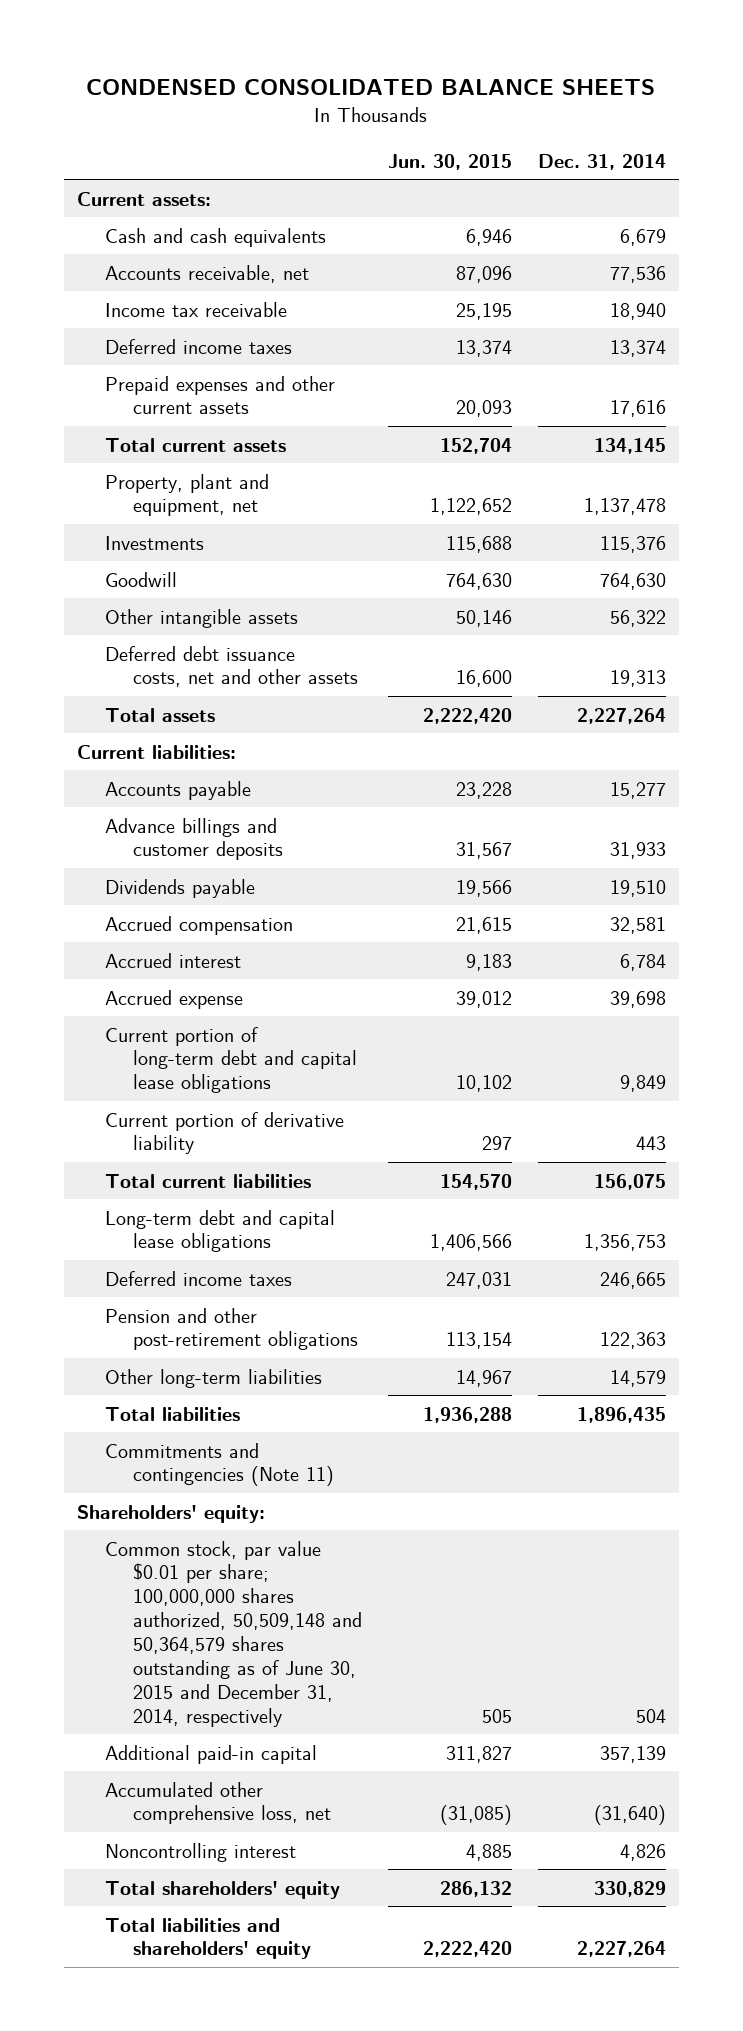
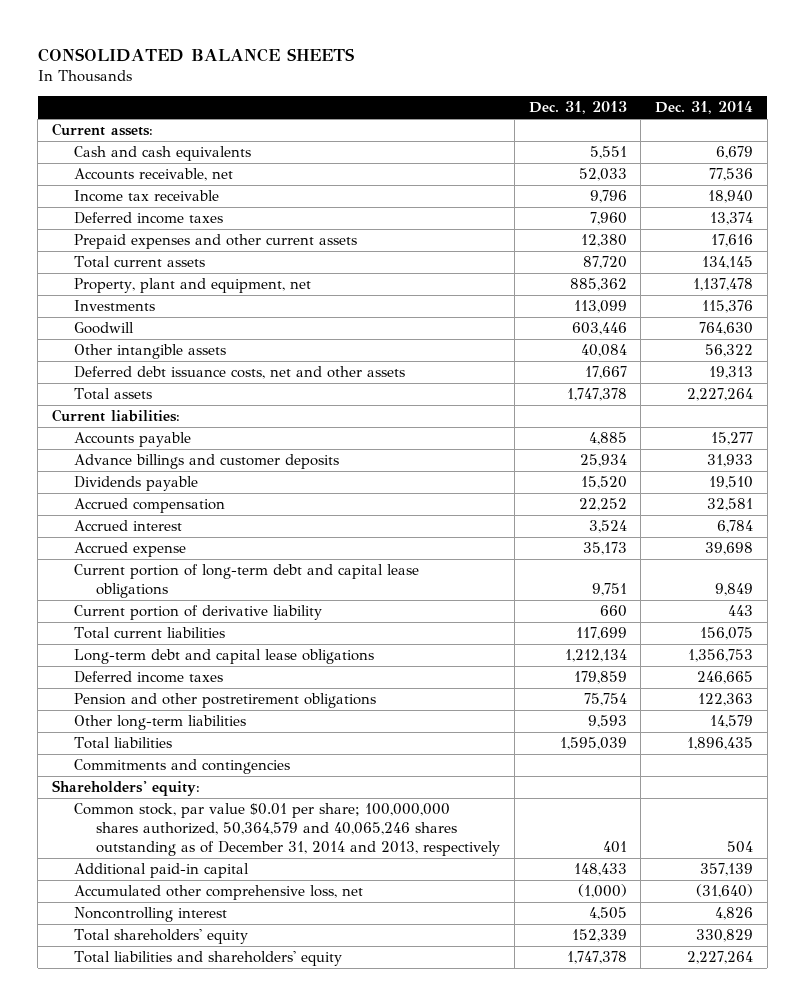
[86,78,656,95] CONDENSED CONSOLIDATED BALANCE SHEETS -> [37,47,354,62] CONSOLIDATED BALANCE SHEETS
[388,153,513,170] Jun. 30, 2015 -> none
none -> [528,101,627,115] Dec. 31, 2013
[104,1307,359,1351] Pension and other post-retirement obligations -> [74,693,377,709] Pension and other postretirement obligations
[104,1442,335,1487] Commitments and contingencies (Note 11) -> [74,759,291,775] Commitments and contingencies
[104,1540,363,1727] Common stock, par value $0.01 per share; 100,000,000 shares authorized, 50,509,148 and 50,364,579 shares outstanding as of June 30, 2015 and December 31, 2014, respectively -> [74,803,501,856] Common stock, par value $0.01 per share; 100,000,000 shares authorized, 50,364,579 and 40,065,246 shares outstanding as of December 31, 2014 and 2013, respectively

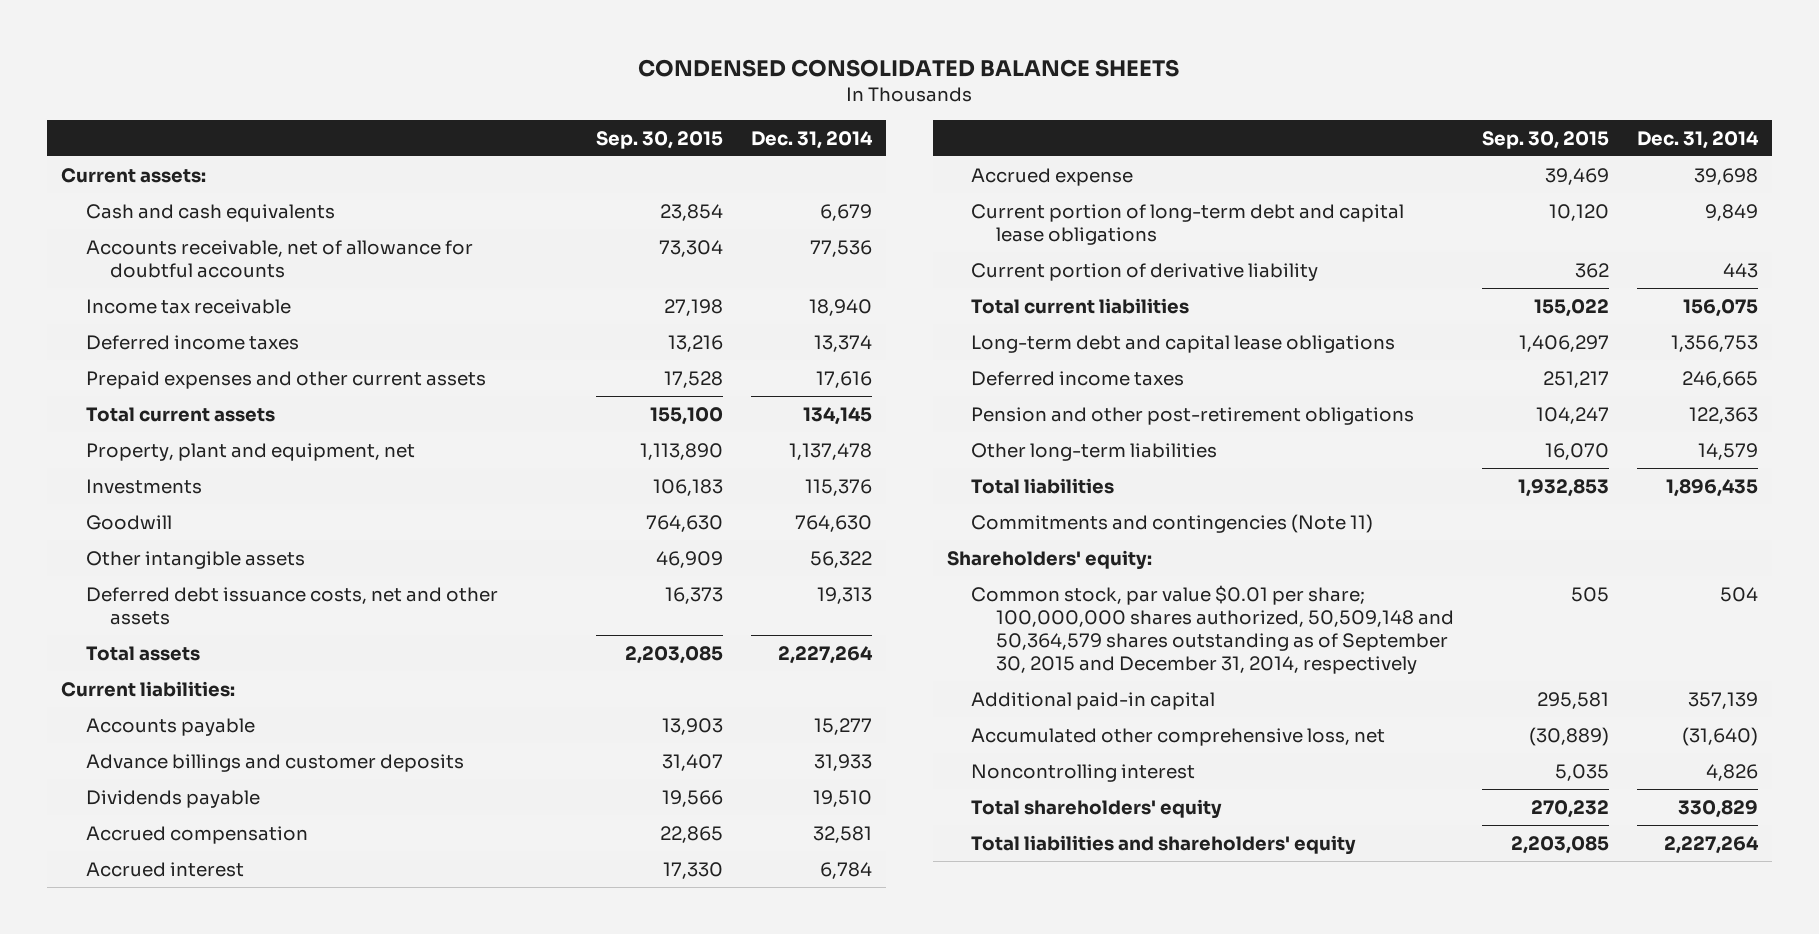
[37,47,354,62] CONSOLIDATED BALANCE SHEETS -> [638,59,1180,78] CONDENSED CONSOLIDATED BALANCE SHEETS
[528,101,627,115] Dec. 31, 2013 -> none
none -> [596,130,724,149] Sep. 30, 2015
[74,168,234,182] Accounts receivable, net -> [85,239,473,278] Accounts receivable, net of allowance for doubtful accounts
[74,693,377,709] Pension and other postretirement obligations -> [971,406,1415,425] Pension and other post-retirement obligations
[74,759,291,775] Commitments and contingencies -> [971,513,1374,533] Commitments and contingencies (Note 11)
[74,803,501,856] Common stock, par value $0.01 per share; 100,000,000 shares authorized, 50,364,579 and 40,065,246 shares outstanding as of December 31, 2014 and 2013, respectively -> [971,584,1454,675] Common stock, par value $0.01 per share; 100,000,000 shares authorized, 50,509,148 and 50,364,579 shares outstanding as of September 30, 2015 and December 31, 2014, respectively

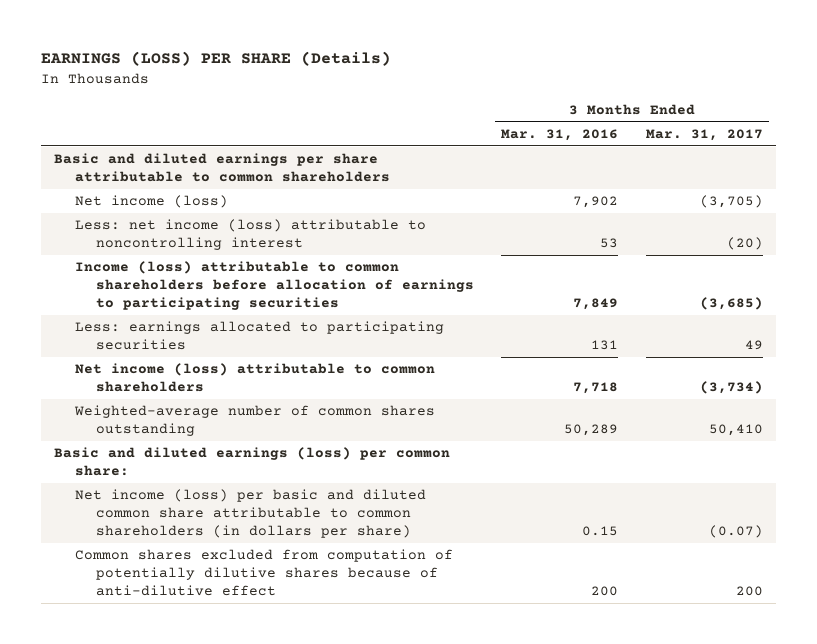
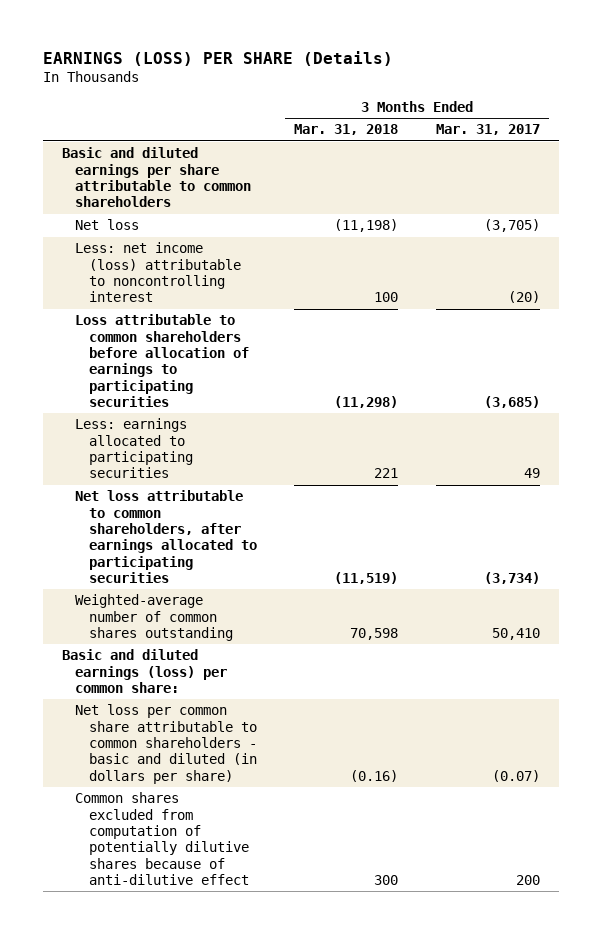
[501,128,619,141] Mar. 31, 2016 -> none
none -> [294,124,399,136] Mar. 31, 2018
[75,195,229,209] Net income (loss) -> [75,219,140,231] Net loss
[75,261,475,310] Income (loss) attributable to common shareholders before allocation of earnings to participating securities -> [75,314,249,408] Loss attributable to common shareholders before allocation of earnings to participating securities
[75,363,436,393] Net income (loss) attributable to common shareholders -> [75,490,257,584] Net loss attributable to common shareholders, after earnings allocated to participating securities
[75,489,427,538] Net income (loss) per basic and diluted common share attributable to common shareholders (in dollars per share) -> [75,704,257,784] Net loss per common share attributable to common shareholders - basic and diluted (in dollars per share)

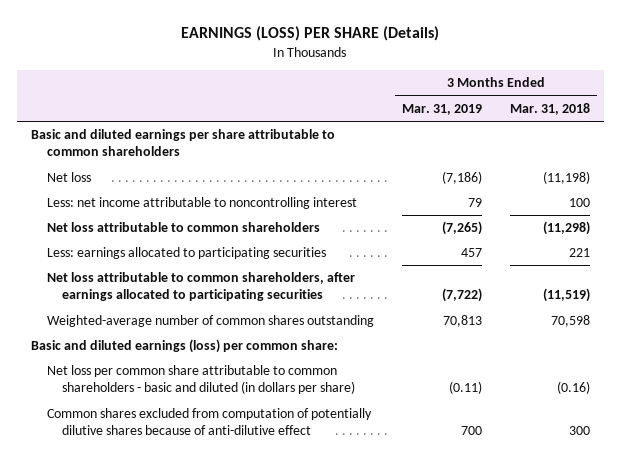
[435,124,540,136] Mar. 31, 2017 -> none
none -> [401,103,482,115] Mar. 31, 2019
[75,242,241,303] Less: net income (loss) attributable to noncontrolling interest -> [46,197,357,210] Less: net income attributable to noncontrolling interest
[75,314,249,408] Loss attributable to common shareholders before allocation of earnings to participating securities -> [46,222,320,233] Net loss attributable to common shareholders

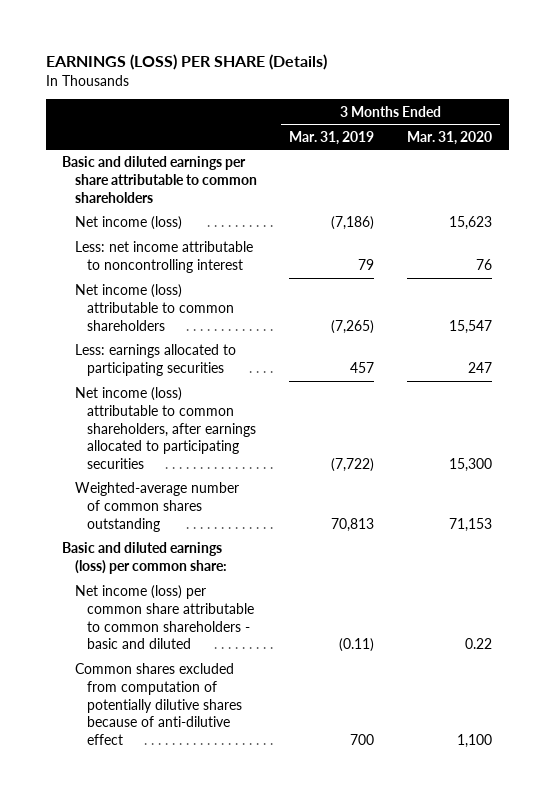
[509,102,590,115] Mar. 31, 2018 -> none
none -> [407,130,493,145] Mar. 31, 2020
[46,172,91,183] Net loss -> [74,216,182,231] Net income (loss)
[46,222,320,233] Net loss attributable to common shareholders -> [74,284,235,331] Net income (loss) attributable to common shareholders
[46,272,355,302] Net loss attributable to common shareholders, after earnings allocated to participating securities -> [74,387,257,469] Net income (loss) attributable to common shareholders, after earnings allocated to participating securities
[46,365,356,395] Net loss per common share attributable to common shareholders - basic and diluted (in dollars per share) -> [74,585,255,650] Net income (loss) per common share attributable to common shareholders - basic and diluted

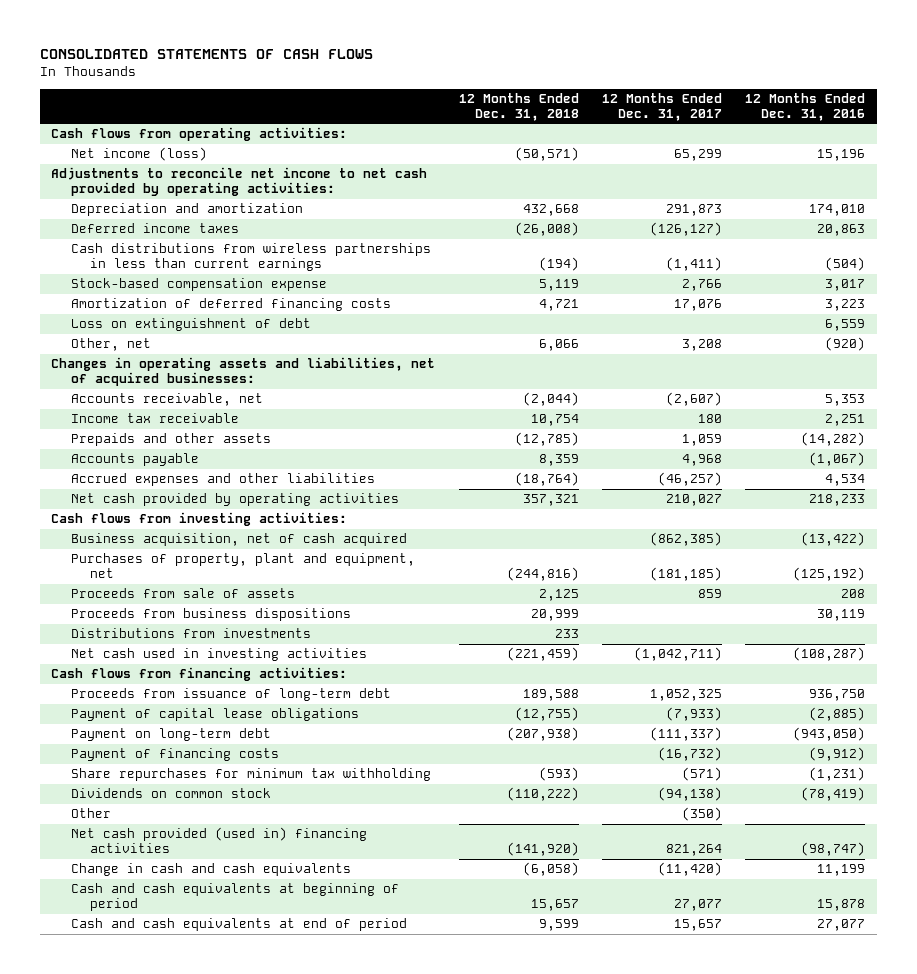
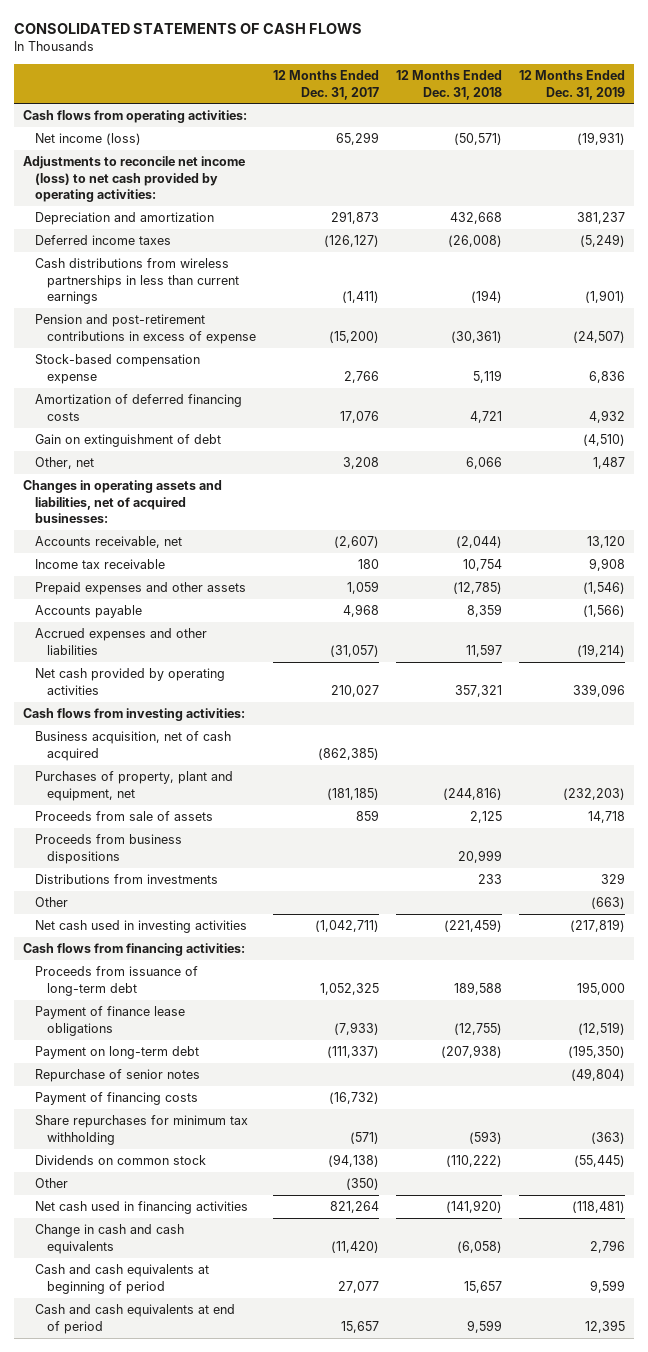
[745,92,866,121] 12 Months Ended Dec. 31, 2016 -> none
none -> [519,70,626,100] 12 Months Ended Dec. 31, 2019
[51,167,428,197] Adjustments to reconcile net income to net cash provided by operating activities: -> [22,156,245,203] Adjustments to reconcile net income (loss) to net cash provided by operating activities:
none -> [34,314,256,344] Pension and post-retirement contributions in excess of expense
[70,318,311,332] Loss on extinguishment of debt -> [34,434,221,448] Gain on extinguishment of debt
[70,433,271,447] Prepaids and other assets -> [34,582,246,596] Prepaid expenses and other assets
[514,472,579,487] (18,764) -> [466,643,503,657] 11,597
[657,472,722,487] (46,257) -> [330,644,380,657] (31,057)
none -> [34,897,68,908] Other
[70,708,359,722] Payment of capital lease obligations -> [34,1006,185,1036] Payment of finance lease obligations
none -> [34,1069,200,1083] Repurchase of senior notes
[70,827,367,854] Net cash provided (used in) financing activities -> [34,1201,248,1215] Net cash used in financing activities

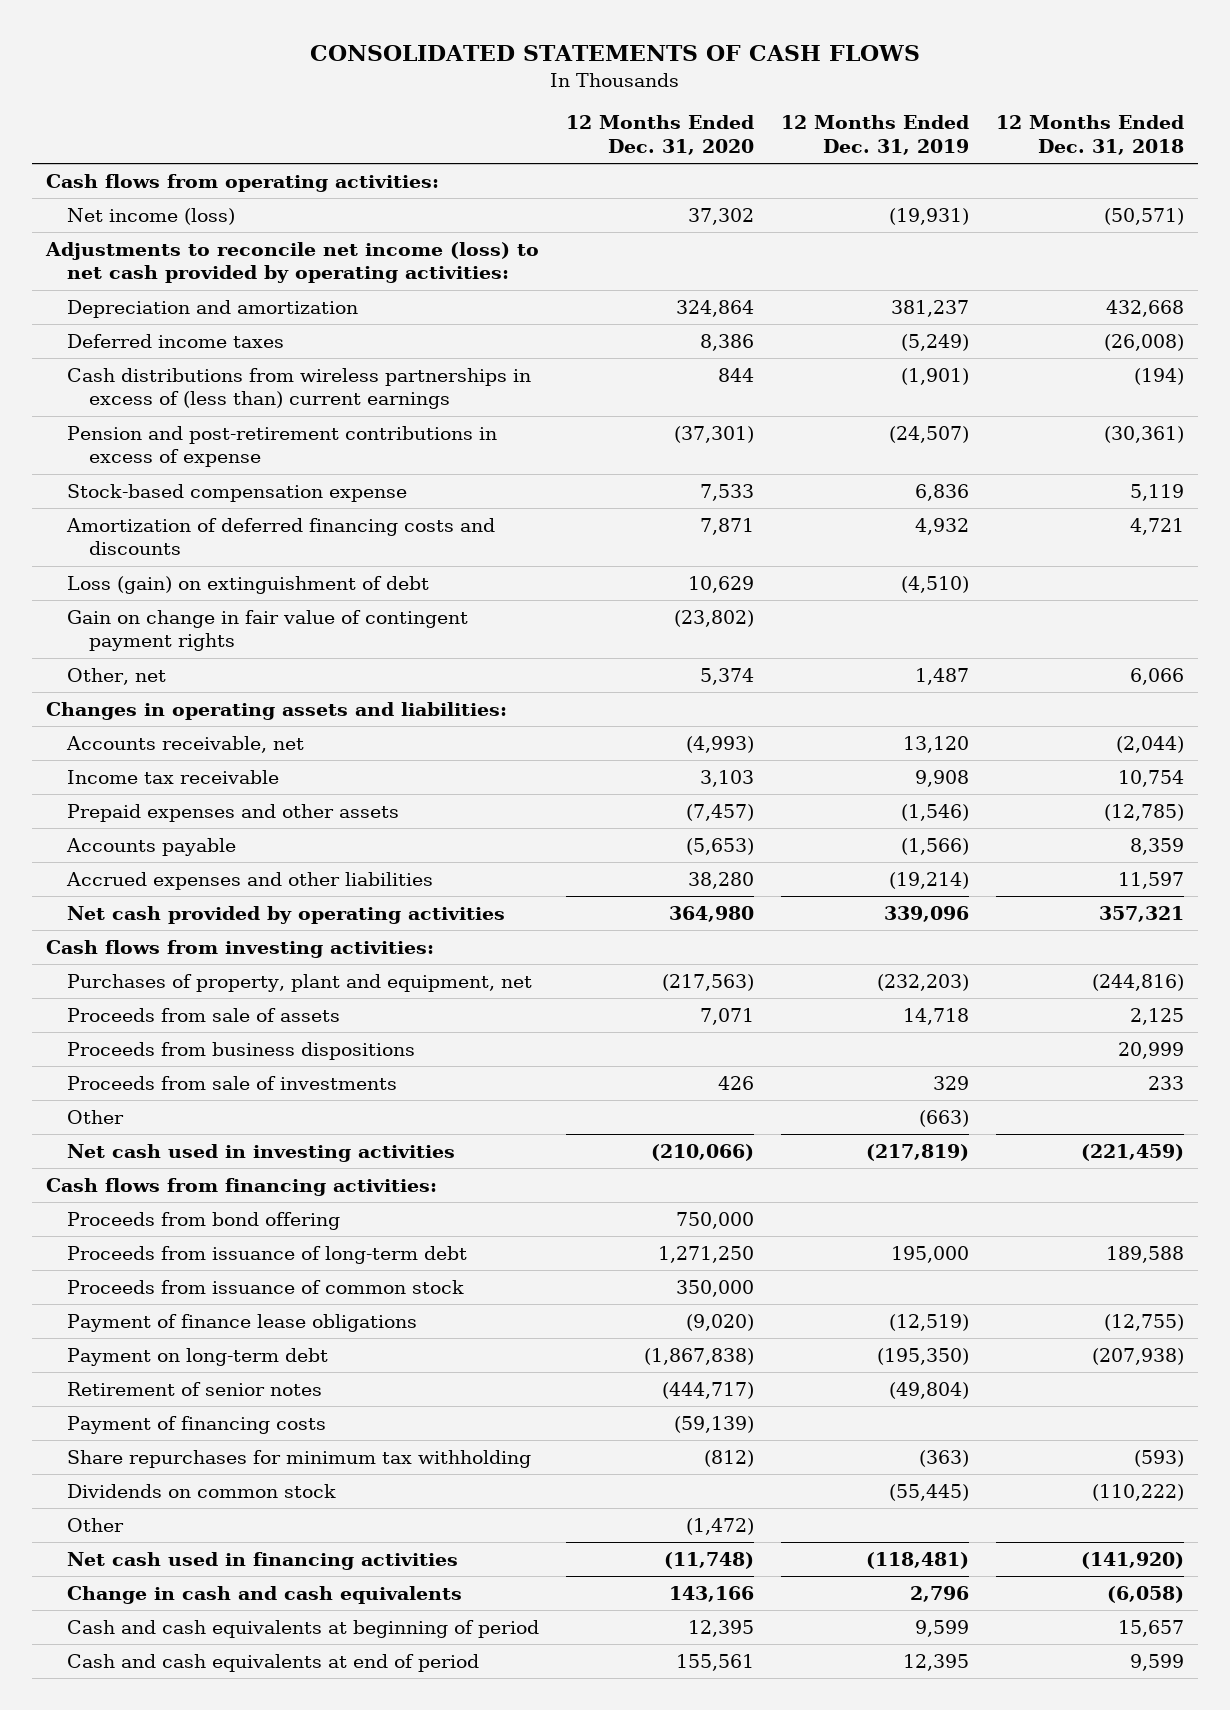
[273,70,380,100] 12 Months Ended Dec. 31, 2017 -> none
none -> [566,115,755,155] 12 Months Ended Dec. 31, 2020
[34,258,239,305] Cash distributions from wireless partnerships in less than current earnings -> [67,367,532,410] Cash distributions from wireless partnerships in excess of (less than) current earnings
[34,394,242,421] Amortization of deferred financing costs -> [66,517,496,556] Amortization of deferred financing costs and discounts
[34,434,221,448] Gain on extinguishment of debt -> [67,575,430,594] Loss (gain) on extinguishment of debt
none -> [67,609,469,652] Gain on change in fair value of contingent payment rights
[22,480,222,524] Changes in operating assets and liabilities, net of acquired businesses: -> [45,701,507,720] Changes in operating assets and liabilities:
[34,731,231,761] Business acquisition, net of cash acquired -> none
[34,874,218,885] Distributions from investments -> [67,1075,398,1090] Proceeds from sale of investments
none -> [67,1211,341,1230] Proceeds from bond offering
none -> [67,1279,465,1294] Proceeds from issuance of common stock
[34,1069,200,1083] Repurchase of senior notes -> [67,1381,323,1396] Retirement of senior notes

